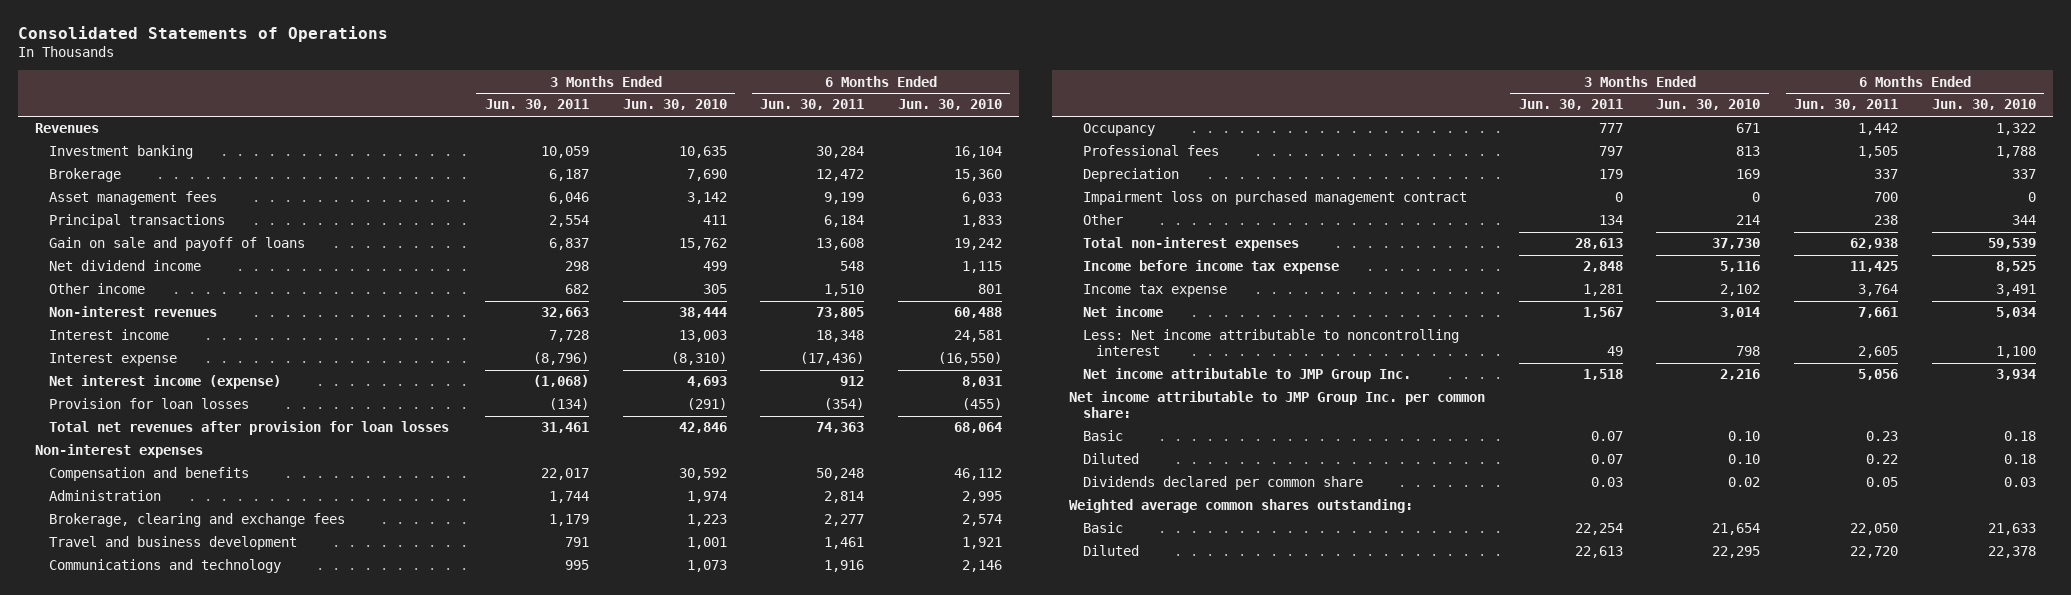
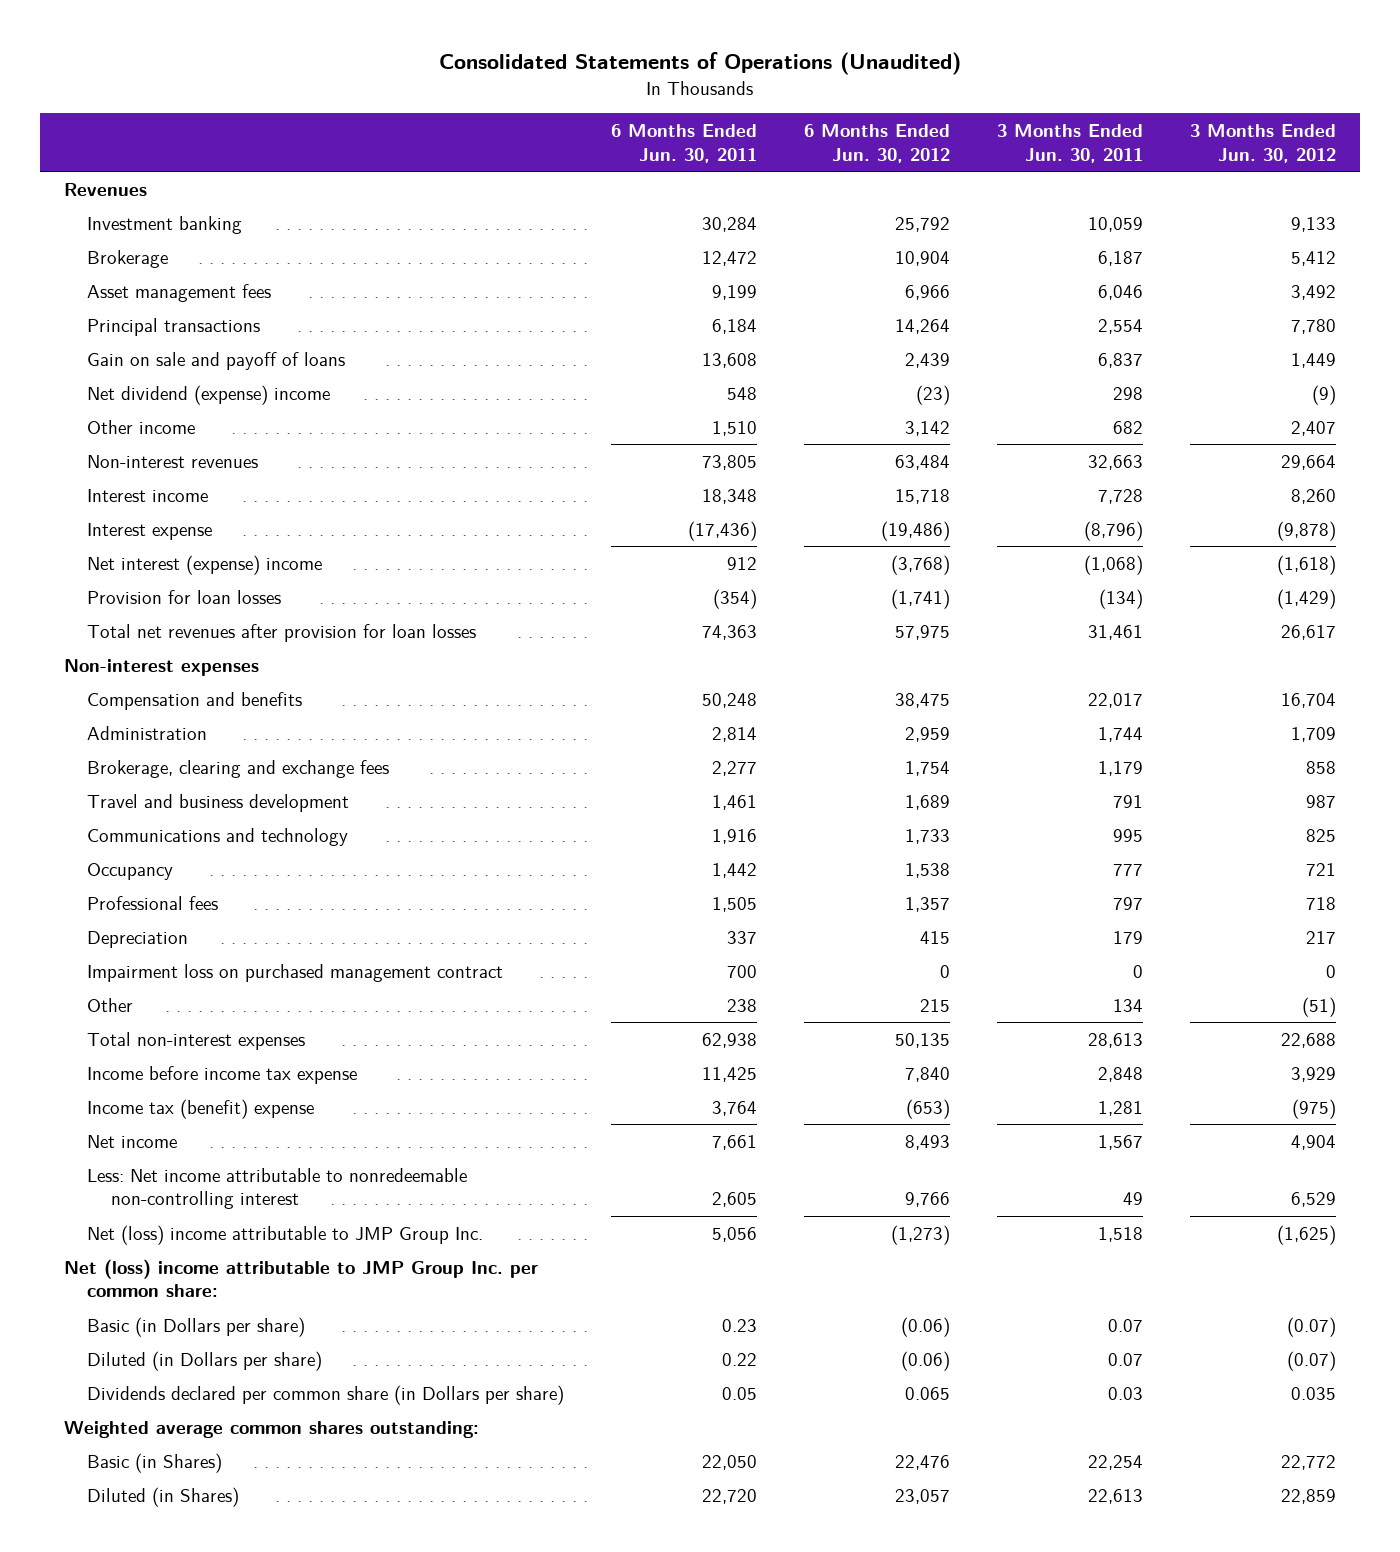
[18,25,389,42] Consolidated Statements of Operations -> [438,52,961,76] Consolidated Statements of Operations (Unaudited)
[622,99,727,111] Jun. 30, 2010 -> none
[898,99,1003,111] Jun. 30, 2010 -> none
none -> [804,123,951,163] 6 Months Ended Jun. 30, 2012
none -> [1190,123,1337,163] 3 Months Ended Jun. 30, 2012
[48,260,201,272] Net dividend income -> [87,384,331,405] Net dividend (expense) income
[48,375,281,390] Net interest income (expense) -> [87,554,323,575] Net interest (expense) income
[1082,284,1227,298] Income tax expense -> [87,1098,315,1119] Income tax (benefit) expense
[1082,329,1459,357] Less: Net income attributable to noncontrolling interest -> [87,1167,468,1210] Less: Net income attributable to nonredeemable non-controlling interest
[1082,368,1411,383] Net income attributable to JMP Group Inc. -> [87,1224,484,1245] Net (loss) income attributable to JMP Group Inc.
[1068,391,1485,419] Net income attributable to JMP Group Inc. per common share: -> [63,1258,538,1298] Net (loss) income attributable to JMP Group Inc. per common share:
[1082,430,1123,442] Basic -> [87,1316,306,1337] Basic (in Dollars per share)
[1082,453,1139,465] Diluted -> [87,1350,323,1371] Diluted (in Dollars per share)
[1082,476,1363,491] Dividends declared per common share -> [87,1384,565,1405] Dividends declared per common share (in Dollars per share)
[1082,522,1123,534] Basic -> [87,1452,223,1473] Basic (in Shares)
[1082,545,1139,557] Diluted -> [87,1486,240,1507] Diluted (in Shares)

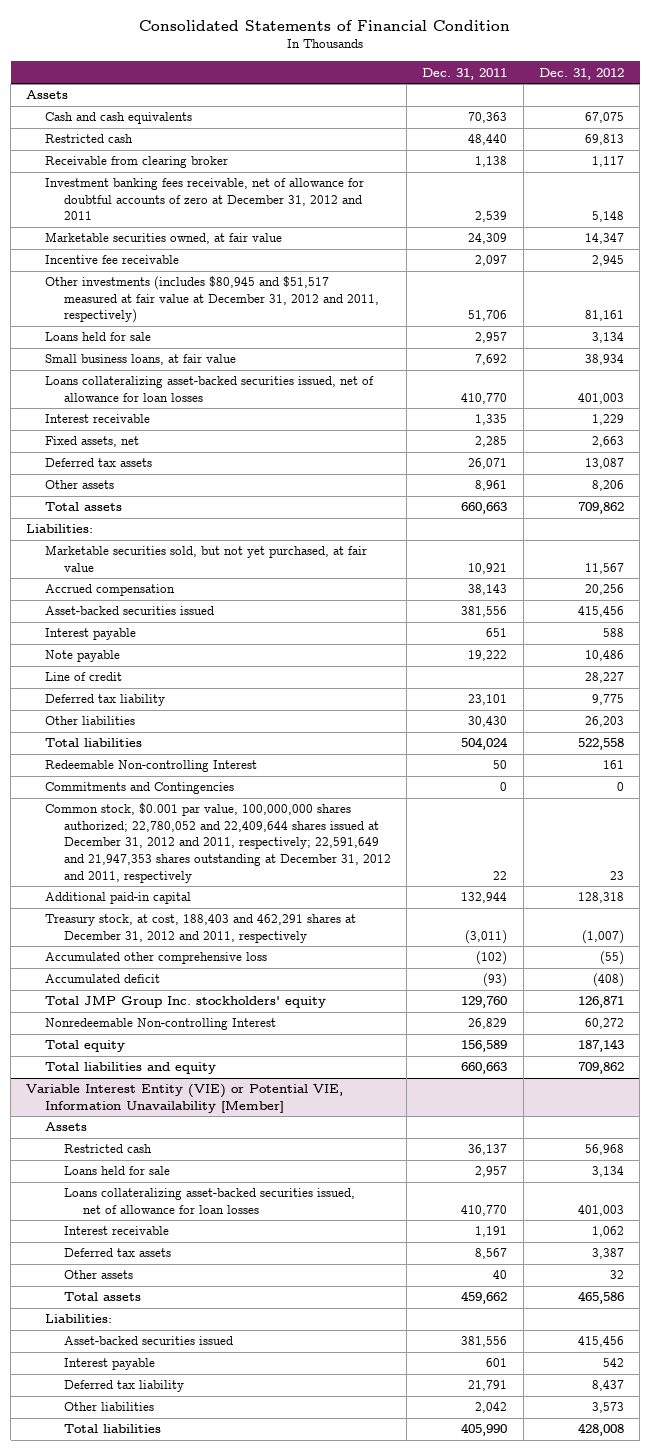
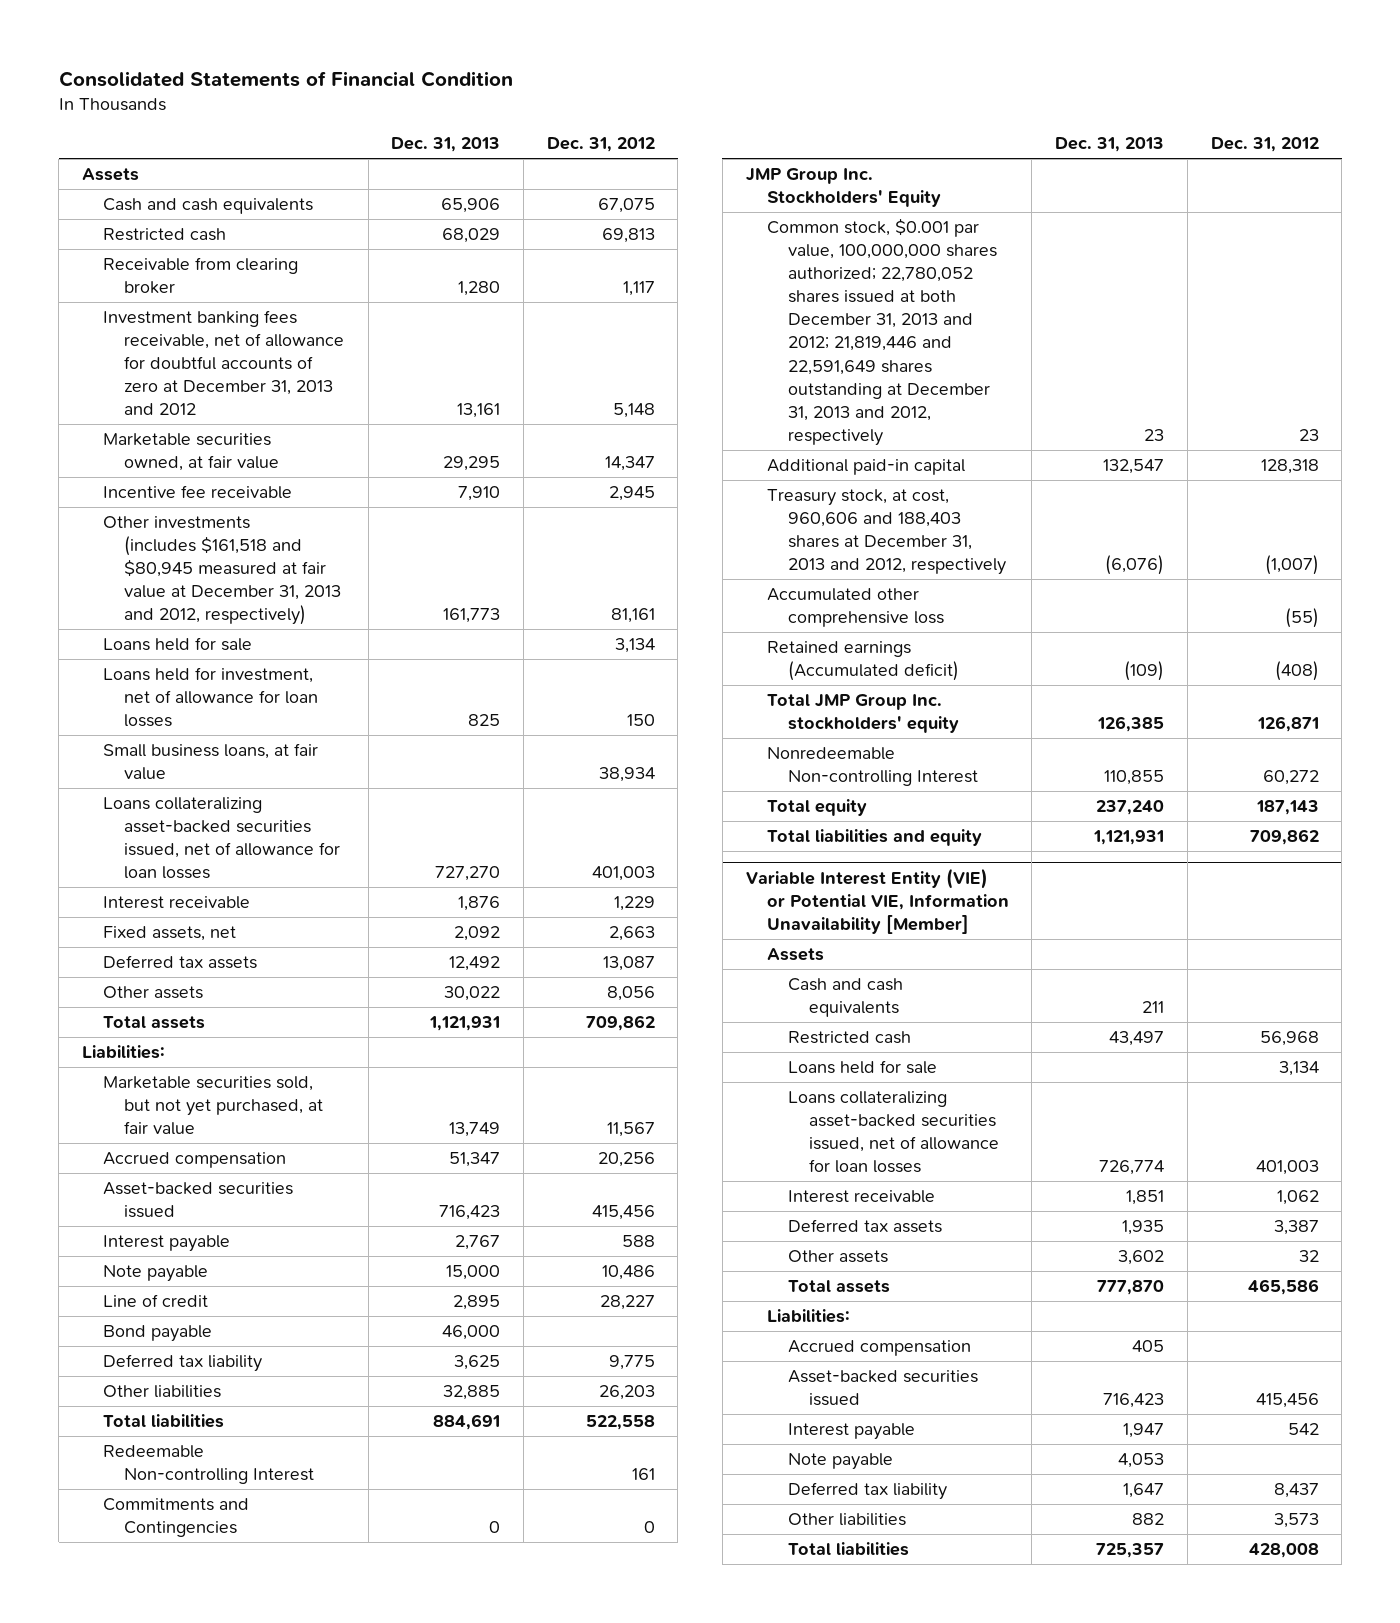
[422,67,508,80] Dec. 31, 2011 -> none
none -> [391,137,501,153] Dec. 31, 2013
[45,178,365,221] Investment banking fees receivable, net of allowance for doubtful accounts of zero at December 31, 2012 and 2011 -> [102,309,345,416] Investment banking fees receivable, net of allowance for doubtful accounts of zero at December 31, 2013 and 2012
[45,276,379,324] Other investments (includes $80,945 and $51,517 measured at fair value at December 31, 2012 and 2011, respectively) -> [102,515,342,626] Other investments (includes $161,518 and $80,945 measured at fair value at December 31, 2013 and 2012, respectively)
none -> [102,666,319,728] Loans held for investment, net of allowance for loan losses
[591,480,624,492] 8,206 -> [606,985,655,1001] 8,056
none -> [102,1324,212,1342] Bond payable
none -> [745,167,941,208] JMP Group Inc. Stockholders' Equity
[45,803,391,883] Common stock, $0.001 par value, 100,000,000 shares authorized; 22,780,052 and 22,409,644 shares issued at December 31, 2012 and 2011, respectively; 22,591,649 and 21,947,353 shares outstanding at December 31, 2012 and 2011, respectively -> [766,217,997,446] Common stock, $0.001 par value, 100,000,000 shares authorized; 22,780,052 shares issued at both December 31, 2013 and 2012; 21,819,446 and 22,591,649 shares outstanding at December 31, 2013 and 2012, respectively
[45,914,357,943] Treasury stock, at cost, 188,403 and 462,291 shares at December 31, 2012 and 2011, respectively -> [766,488,1006,576] Treasury stock, at cost, 960,606 and 188,403 shares at December 31, 2013 and 2012, respectively
[45,974,161,984] Accumulated deficit -> [766,640,959,682] Retained earnings (Accumulated deficit)
none -> [787,977,903,1018] Cash and cash equivalents
none -> [787,1339,971,1356] Accrued compensation
none -> [787,1452,893,1470] Note payable

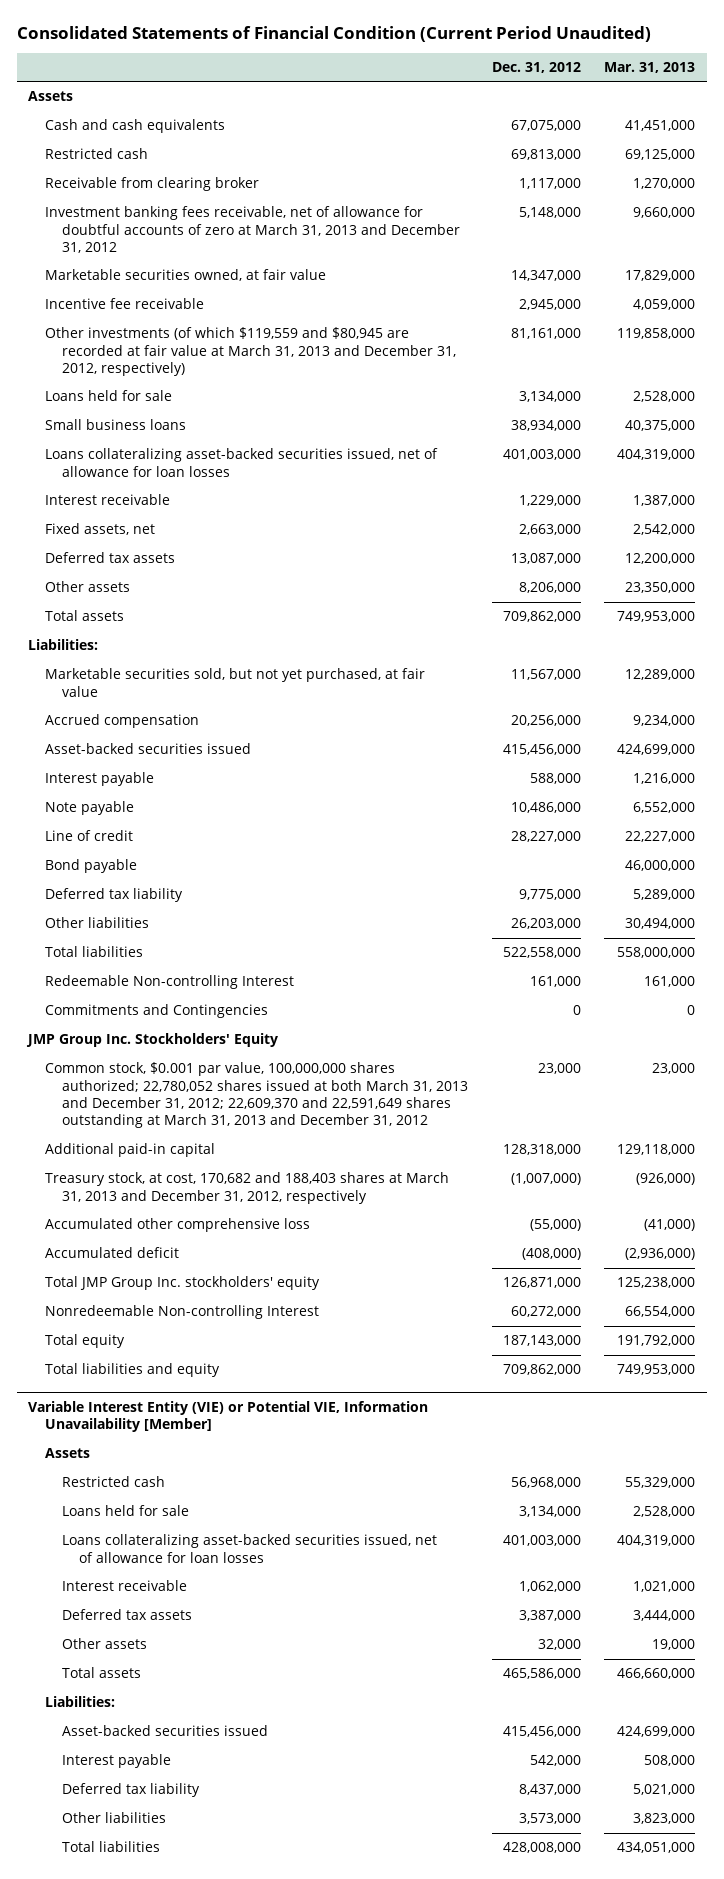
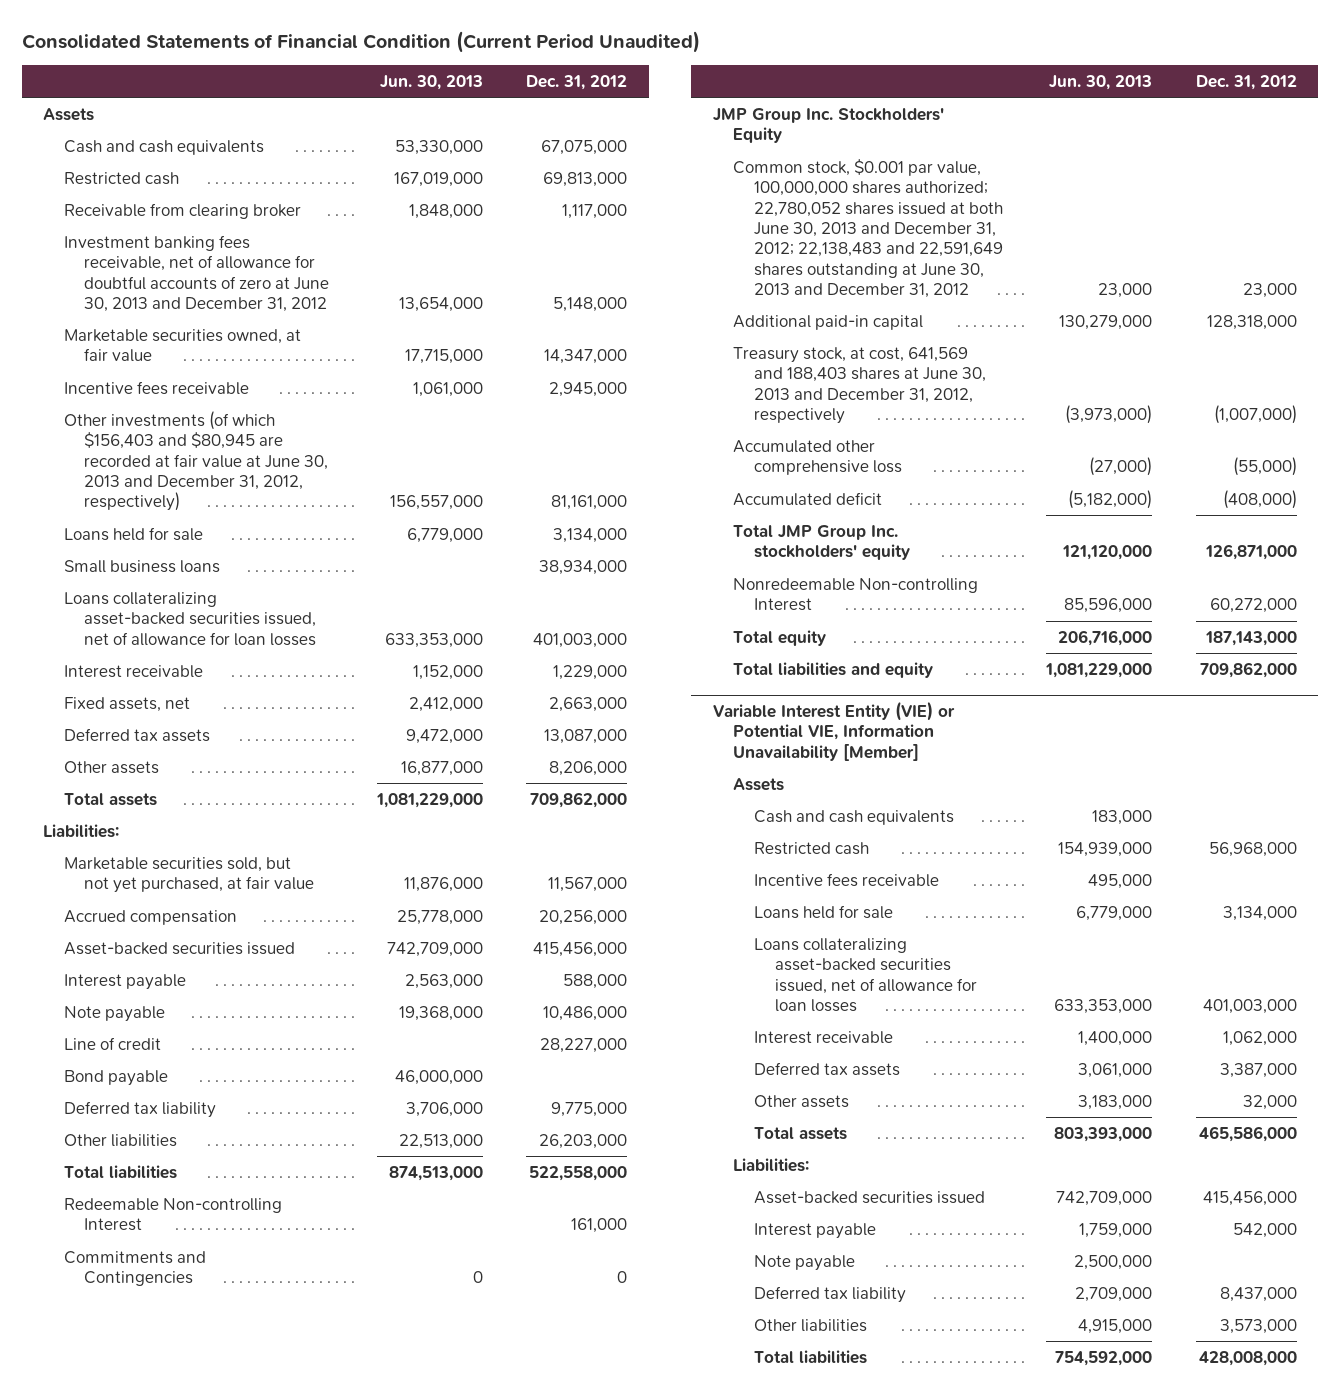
[604,62,696,74] Mar. 31, 2013 -> none
none -> [379,74,483,90] Jun. 30, 2013
[45,206,460,254] Investment banking fees receivable, net of allowance for doubtful accounts of zero at March 31, 2013 and December 31, 2012 -> [63,234,330,312] Investment banking fees receivable, net of allowance for doubtful accounts of zero at June 30, 2013 and December 31, 2012
[45,298,205,310] Incentive fee receivable -> [63,380,249,395] Incentive fees receivable
[45,327,456,377] Other investments (of which $119,559 and $80,945 are recorded at fair value at March 31, 2013 and December 31, 2012, respectively) -> [63,410,329,512] Other investments (of which $156,403 and $80,945 are recorded at fair value at June 30, 2013 and December 31, 2012, respectively)
[45,1062,468,1129] Common stock, $0.001 par value, 100,000,000 shares authorized; 22,780,052 shares issued at both March 31, 2013 and December 31, 2012; 22,609,370 and 22,591,649 shares outstanding at March 31, 2013 and December 31, 2012 -> [733,158,1003,299] Common stock, $0.001 par value, 100,000,000 shares authorized; 22,780,052 shares issued at both June 30, 2013 and December 31, 2012; 22,138,483 and 22,591,649 shares outstanding at June 30, 2013 and December 31, 2012
[45,1172,450,1204] Treasury stock, at cost, 170,682 and 188,403 shares at March 31, 2013 and December 31, 2012, respectively -> [733,346,986,424] Treasury stock, at cost, 641,569 and 188,403 shares at June 30, 2013 and December 31, 2012, respectively
none -> [753,809,954,825] Cash and cash equivalents
none -> [753,872,939,887] Incentive fees receivable
none -> [753,1254,855,1271] Note payable

